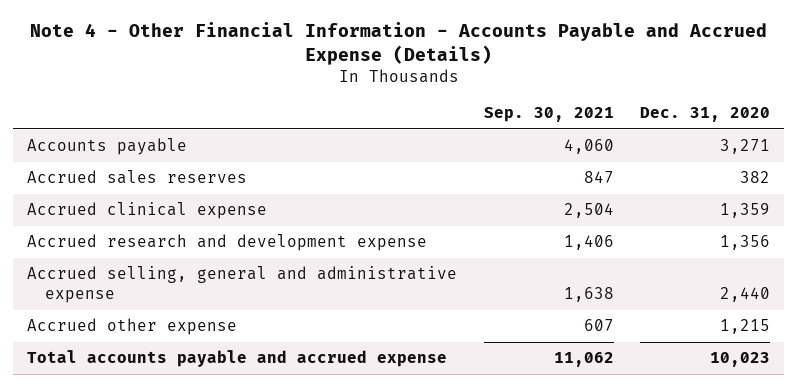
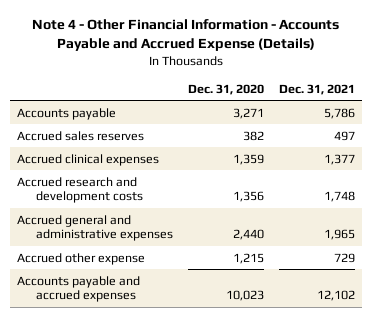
[483,107,614,123] Sep. 30, 2021 -> none
none -> [278,83,355,95] Dec. 31, 2021
[26,202,267,220] Accrued clinical expense -> [17,153,160,166] Accrued clinical expenses
[26,234,427,252] Accrued research and development expense -> [17,176,143,204] Accrued research and development costs
[26,266,457,304] Accrued selling, general and administrative expense -> [17,214,173,242] Accrued general and administrative expenses
[26,350,447,368] Total accounts payable and accrued expense -> [17,275,141,303] Accounts payable and accrued expenses

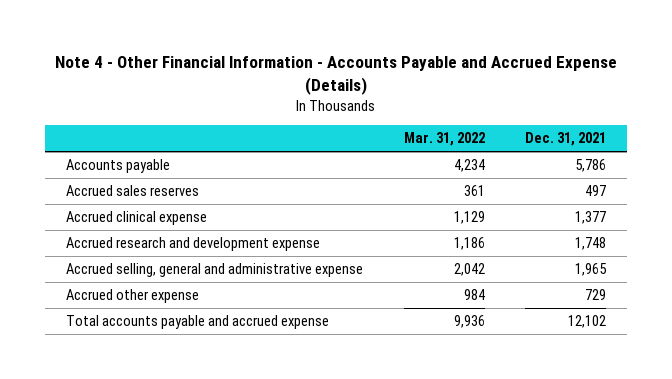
[187,83,264,95] Dec. 31, 2020 -> none
none -> [403,132,485,147] Mar. 31, 2022
[17,153,160,166] Accrued clinical expenses -> [65,211,207,226] Accrued clinical expense
[17,176,143,204] Accrued research and development costs -> [65,237,320,252] Accrued research and development expense
[17,214,173,242] Accrued general and administrative expenses -> [65,263,363,278] Accrued selling, general and administrative expense
[17,275,141,303] Accounts payable and accrued expenses -> [65,315,329,330] Total accounts payable and accrued expense

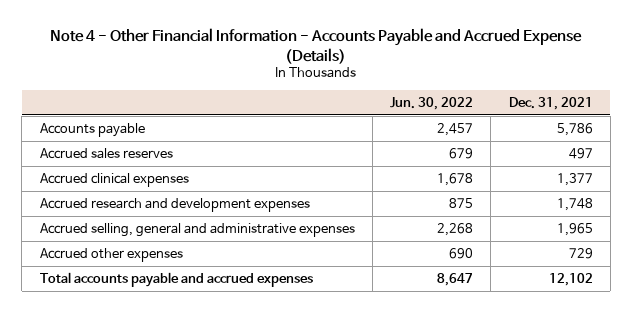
[403,132,485,147] Mar. 31, 2022 -> none
none -> [390,96,474,110] Jun. 30, 2022
[65,211,207,226] Accrued clinical expense -> [39,173,189,188] Accrued clinical expenses
[65,237,320,252] Accrued research and development expense -> [39,198,310,213] Accrued research and development expenses
[65,263,363,278] Accrued selling, general and administrative expense -> [39,223,355,238] Accrued selling, general and administrative expenses
[65,289,199,304] Accrued other expense -> [39,248,183,263] Accrued other expenses
[65,315,329,330] Total accounts payable and accrued expense -> [39,272,313,288] Total accounts payable and accrued expenses

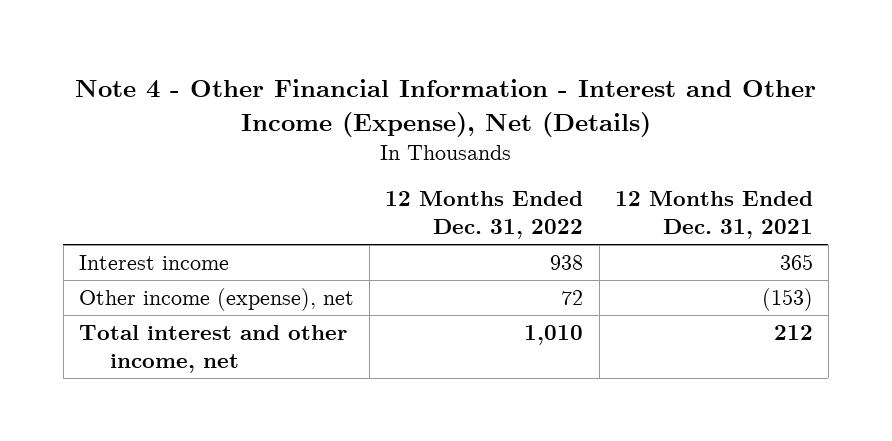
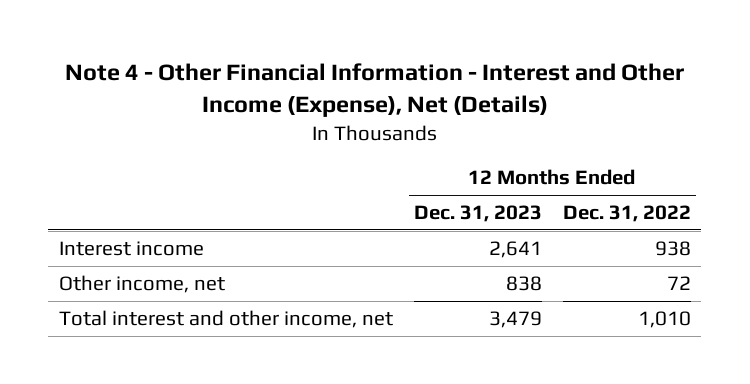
[614,191,813,240] 12 Months Ended Dec. 31, 2021 -> none
none -> [413,205,542,223] Dec. 31, 2023
[78,287,354,311] Other income (expense), net -> [58,275,225,294] Other income, net

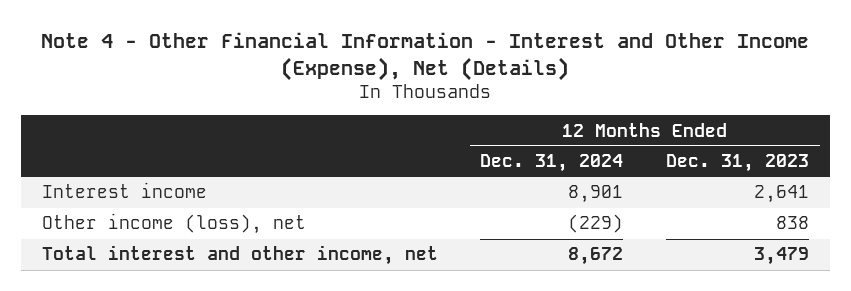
[562,205,691,223] Dec. 31, 2022 -> none
none -> [480,154,624,173] Dec. 31, 2024
[58,275,225,294] Other income, net -> [41,213,306,235] Other income (loss), net

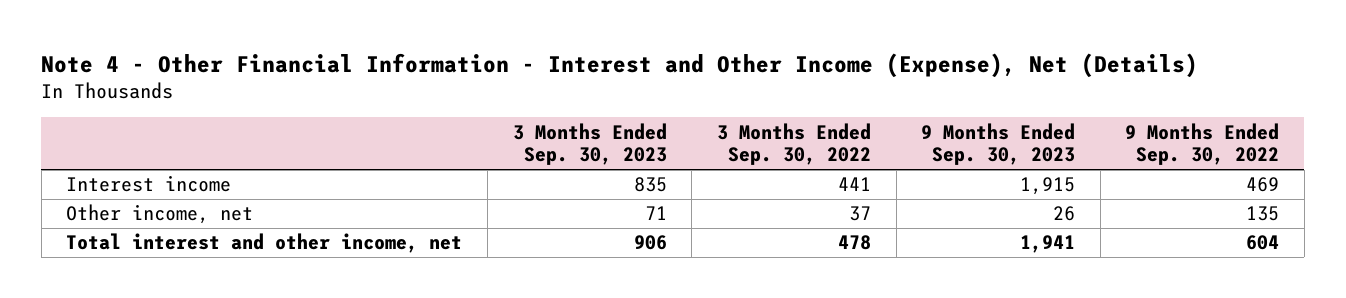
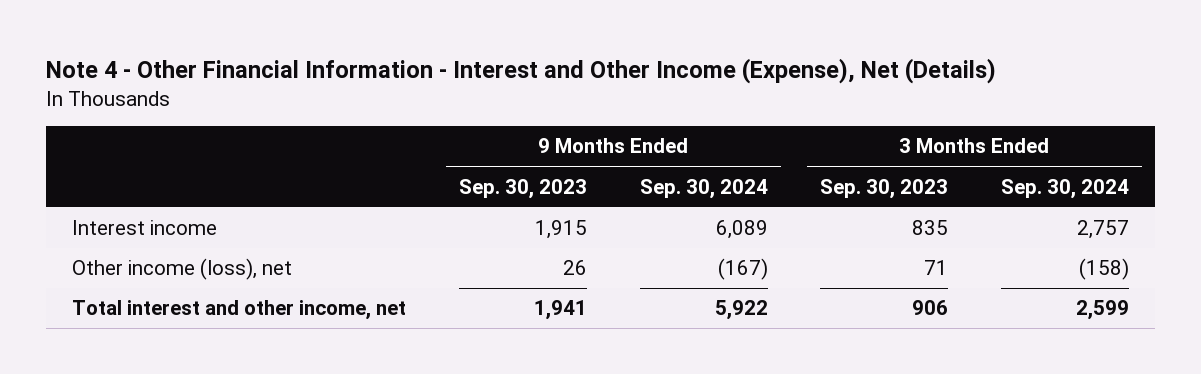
[716,122,871,166] 3 Months Ended Sep. 30, 2022 -> none
[1125,122,1280,166] 9 Months Ended Sep. 30, 2022 -> none
none -> [639,178,768,199] Sep. 30, 2024
none -> [1000,178,1129,199] Sep. 30, 2024
[66,204,254,225] Other income, net -> [72,258,293,281] Other income (loss), net

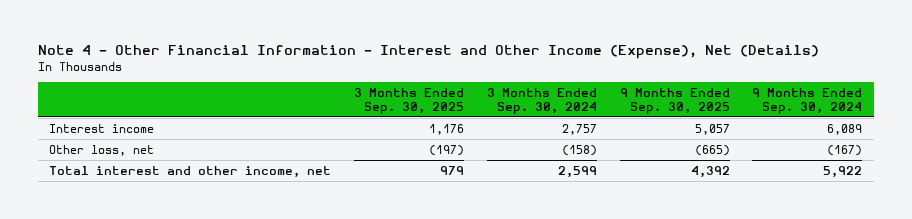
[458,178,587,199] Sep. 30, 2023 -> none
[820,178,949,199] Sep. 30, 2023 -> none
none -> [354,87,465,114] 3 Months Ended Sep. 30, 2025
none -> [619,87,730,114] 9 Months Ended Sep. 30, 2025
[72,258,293,281] Other income (loss), net -> [49,144,155,156] Other loss, net

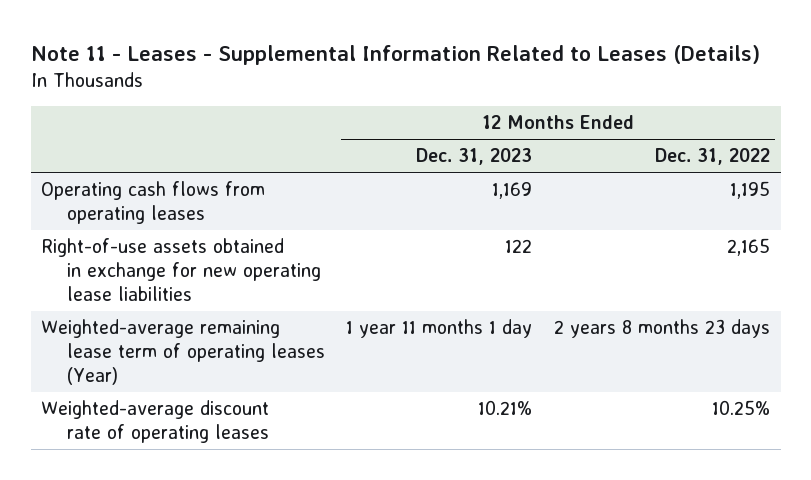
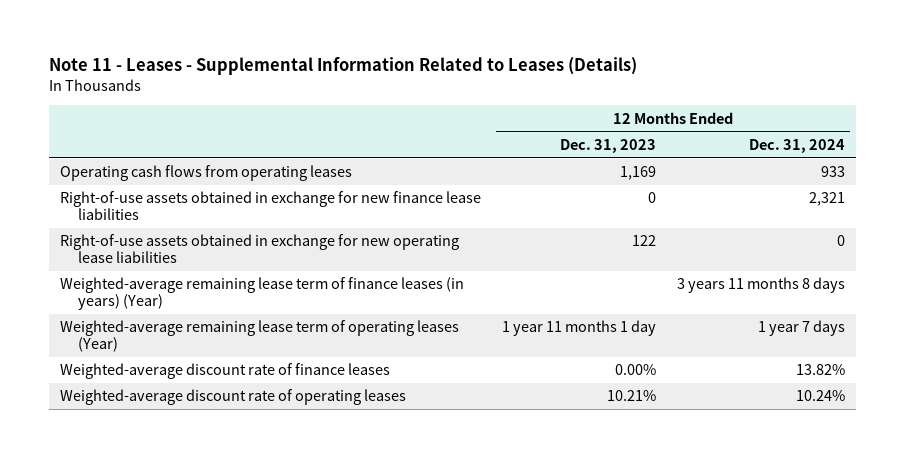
[654,148,770,166] Dec. 31, 2022 -> none
none -> [749,138,846,153] Dec. 31, 2024
none -> [59,191,481,221] Right-of-use assets obtained in exchange for new finance lease liabilities
none -> [59,277,464,311] Weighted-average remaining lease term of finance leases (in years) (Year)
none -> [59,363,390,380] Weighted-average discount rate of finance leases

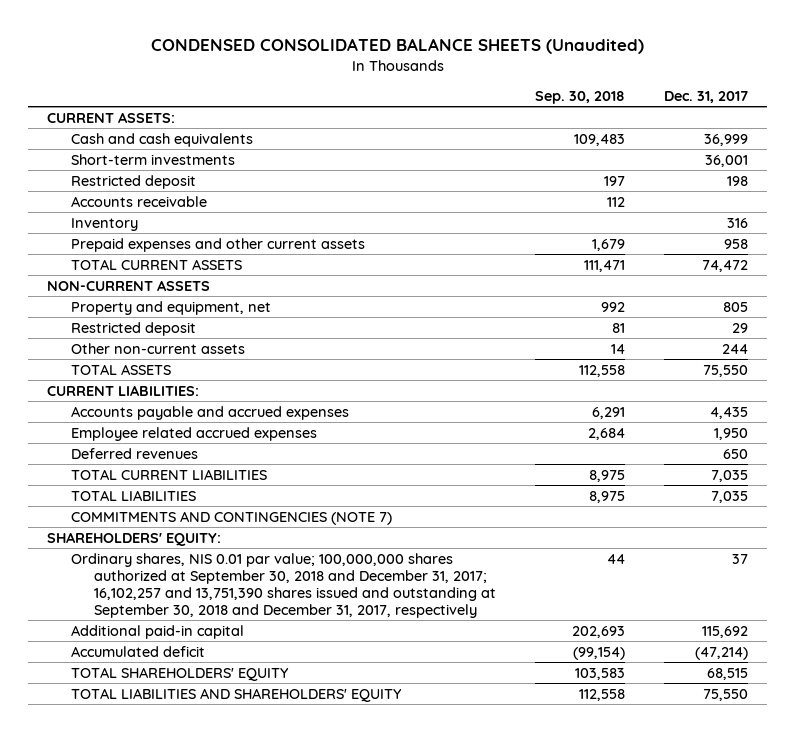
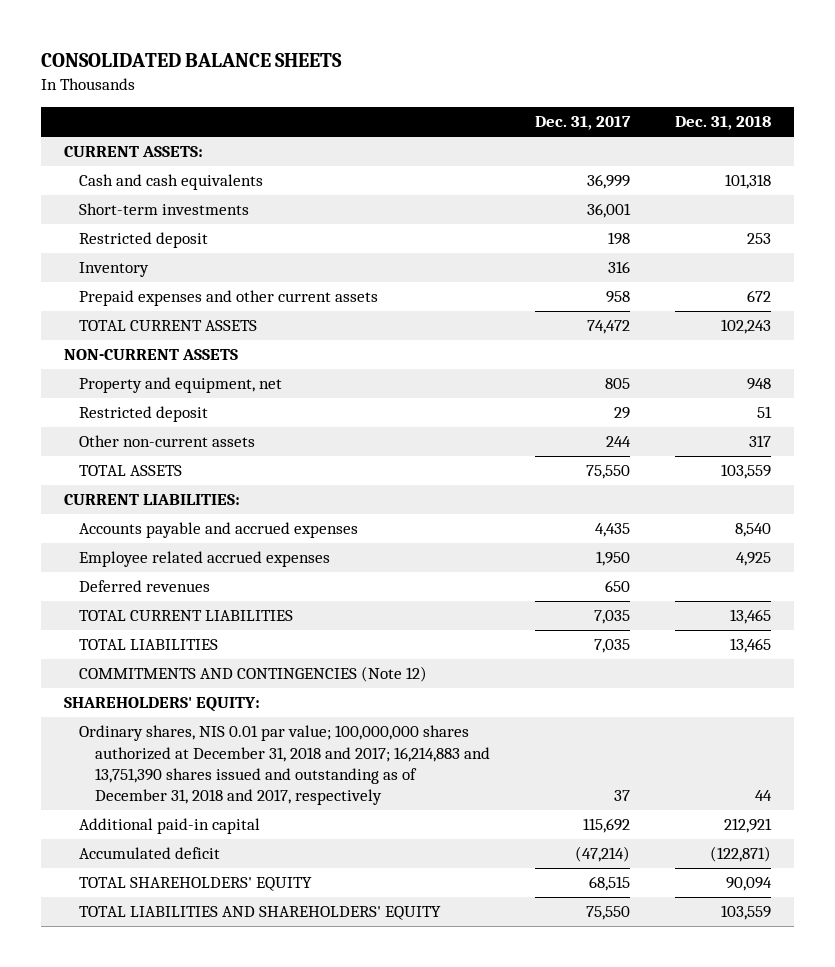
[150,37,644,54] CONDENSED CONSOLIDATED BALANCE SHEETS (Unaudited) -> [40,53,342,68] CONSOLIDATED BALANCE SHEETS
[535,90,626,104] Sep. 30, 2018 -> none
none -> [675,116,772,131] Dec. 31, 2018
[70,195,207,207] Accounts receivable -> none
[70,510,392,525] COMMITMENTS AND CONTINGENCIES (NOTE 7) -> [79,666,428,683] COMMITMENTS AND CONTINGENCIES (Note 12)
[70,552,497,618] Ordinary shares, NIS 0.01 par value; 100,000,000 shares authorized at September 30, 2018 and December 31, 2017; 16,102,257 and 13,751,390 shares issued and outstanding at September 30, 2018 and December 31, 2017, respectively -> [79,725,490,805] Ordinary shares, NIS 0.01 par value; 100,000,000 shares authorized at December 31, 2018 and 2017; 16,214,883 and 13,751,390 shares issued and outstanding as of December 31, 2018 and 2017, respectively

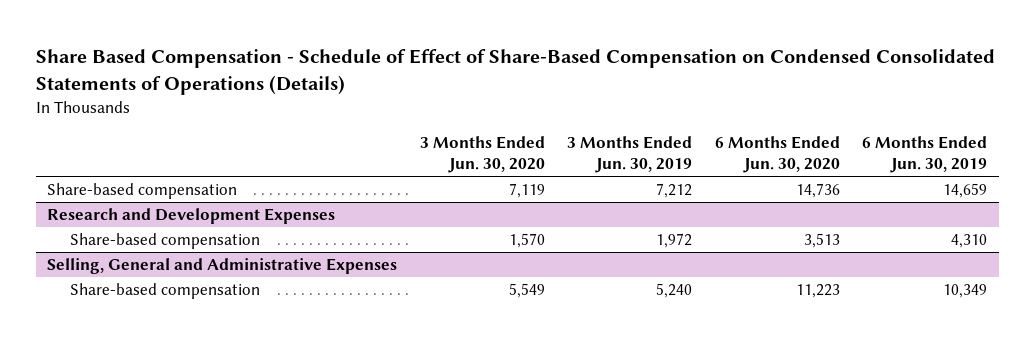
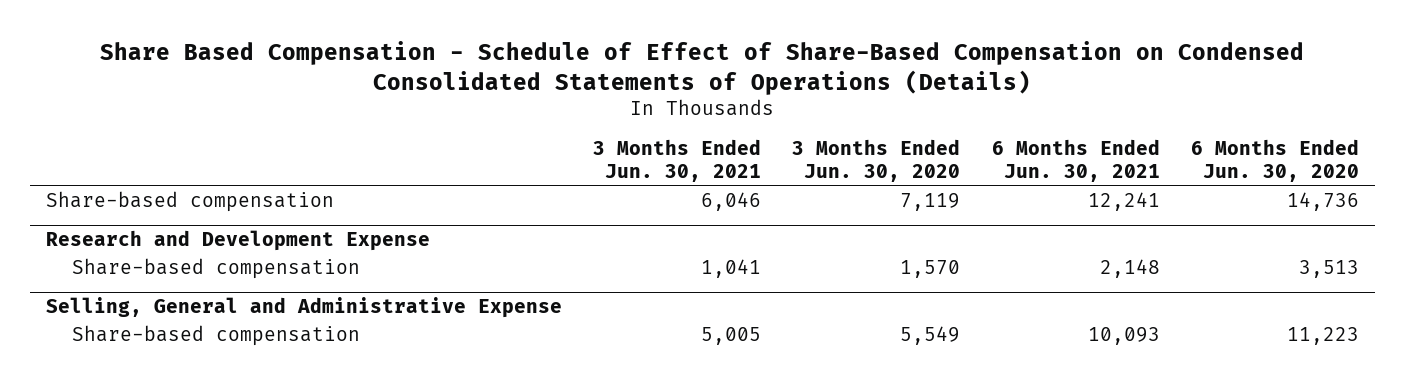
[567,136,693,174] 3 Months Ended Jun. 30, 2019 -> none
[862,136,988,174] 6 Months Ended Jun. 30, 2019 -> none
none -> [593,139,762,182] 3 Months Ended Jun. 30, 2021
none -> [991,139,1160,182] 6 Months Ended Jun. 30, 2021
[47,208,336,225] Research and Development Expenses -> [45,229,430,251] Research and Development Expense
[47,258,398,275] Selling, General and Administrative Expenses -> [45,296,562,318] Selling, General and Administrative Expense

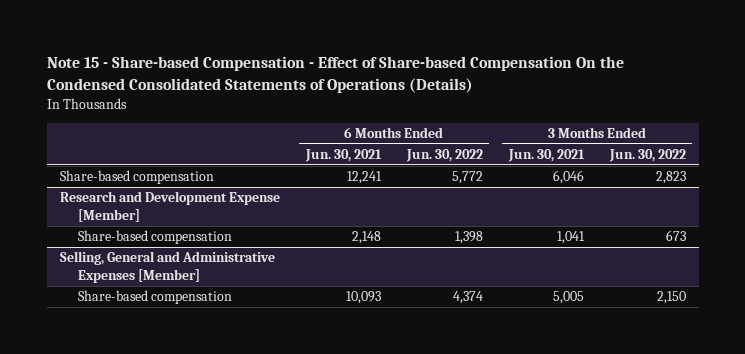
[100,40,1305,95] Share Based Compensation - Schedule of Effect of Share-Based Compensation on Condensed Consolidated Statements of Operations (Details) -> [46,56,624,93] Note 15 - Share-based Compensation - Effect of Share-based Compensation On the Condensed Consolidated Statements of Operations (Details)
[792,139,961,182] 3 Months Ended Jun. 30, 2020 -> none
[1191,139,1360,182] 6 Months Ended Jun. 30, 2020 -> none
none -> [405,148,483,162] Jun. 30, 2022
none -> [608,148,686,162] Jun. 30, 2022
[45,229,430,251] Research and Development Expense -> [59,191,280,222] Research and Development Expense [Member]
[45,296,562,318] Selling, General and Administrative Expense -> [59,251,275,283] Selling, General and Administrative Expenses [Member]

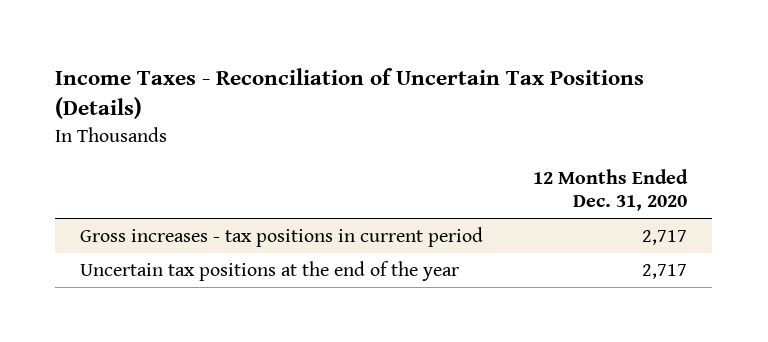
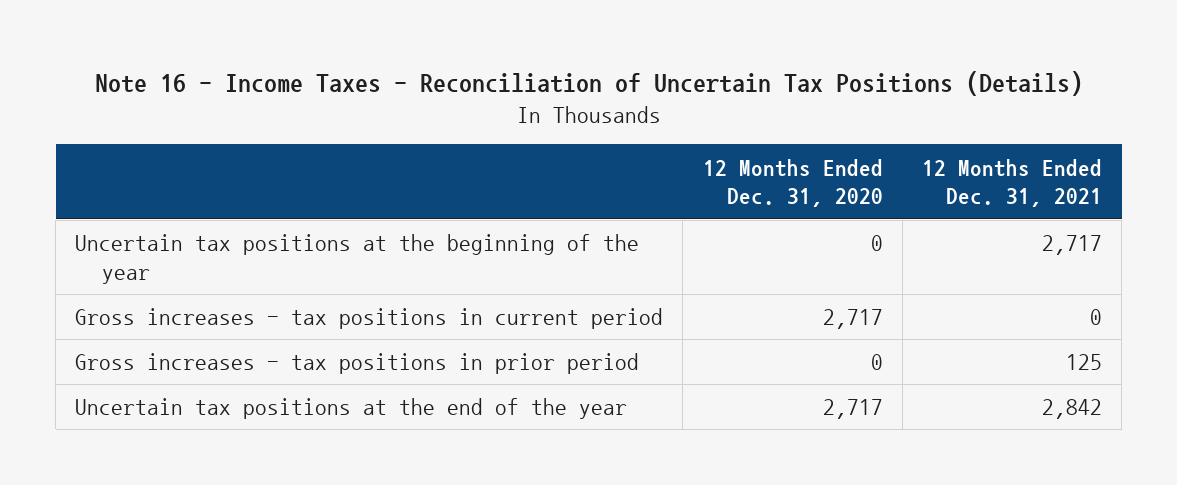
[55,68,645,120] Income Taxes - Reconciliation of Uncertain Tax Positions (Details) -> [94,70,1083,96] Note 16 - Income Taxes - Reconciliation of Uncertain Tax Positions (Details)
none -> [921,158,1102,208] 12 Months Ended Dec. 31, 2021
none -> [75,234,640,284] Uncertain tax positions at the beginning of the year
none -> [75,353,640,375] Gross increases - tax positions in prior period

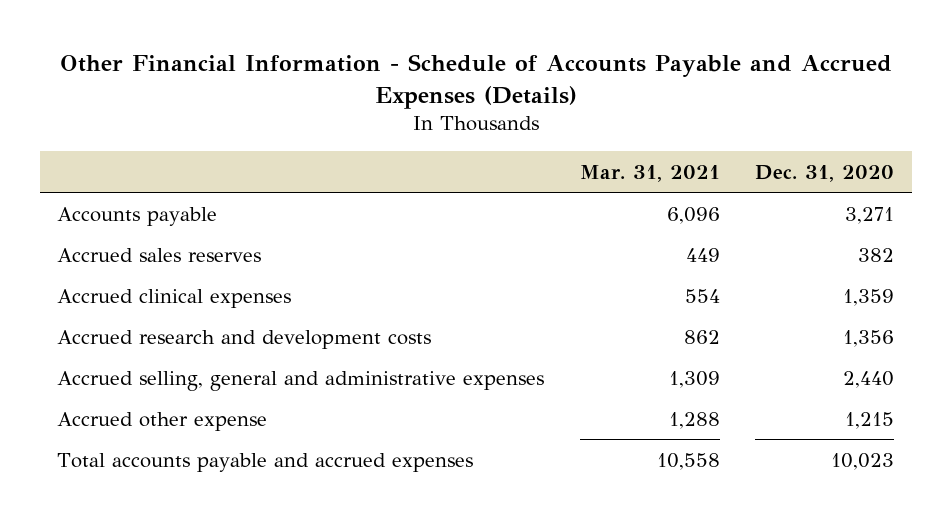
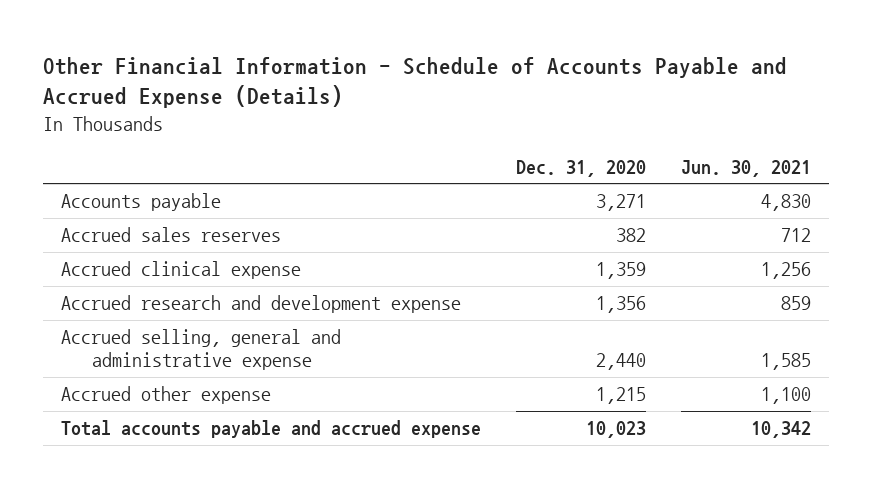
[59,54,892,109] Other Financial Information - Schedule of Accounts Payable and Accrued Expenses (Details) -> [42,57,787,109] Other Financial Information - Schedule of Accounts Payable and Accrued Expense (Details)
[579,164,720,182] Mar. 31, 2021 -> none
none -> [681,159,812,177] Jun. 30, 2021
[57,288,292,308] Accrued clinical expenses -> [60,261,301,280] Accrued clinical expense
[57,329,432,349] Accrued research and development costs -> [60,295,461,314] Accrued research and development expense
[57,370,545,391] Accrued selling, general and administrative expenses -> [60,329,341,370] Accrued selling, general and administrative expense
[57,452,474,472] Total accounts payable and accrued expenses -> [60,420,481,439] Total accounts payable and accrued expense

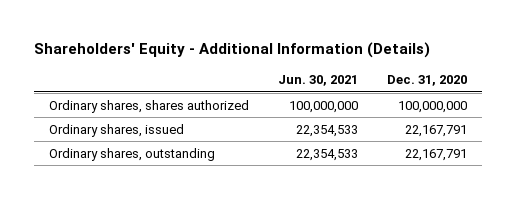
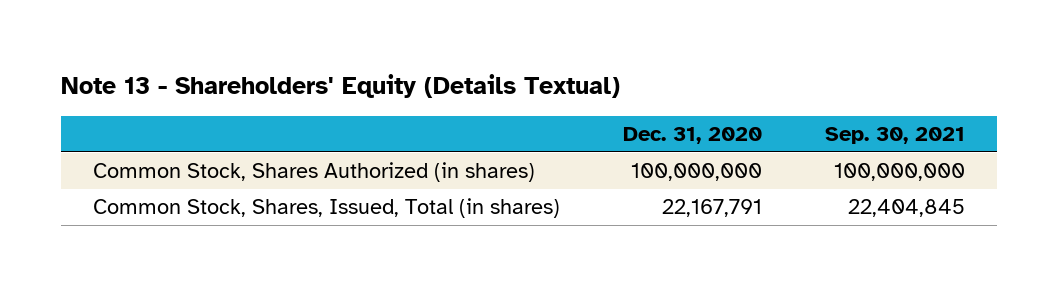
[34,42,431,59] Shareholders' Equity - Additional Information (Details) -> [61,74,621,99] Note 13 - Shareholders' Equity (Details Textual)
[277,75,358,87] Jun. 30, 2021 -> none
none -> [825,127,966,145] Sep. 30, 2021
[48,147,215,161] Ordinary shares, outstanding -> none
[48,99,249,113] Ordinary shares, shares authorized -> [92,162,535,183] Common Stock, Shares Authorized (in shares)
[48,123,184,137] Ordinary shares, issued -> [92,198,560,219] Common Stock, Shares, Issued, Total (in shares)

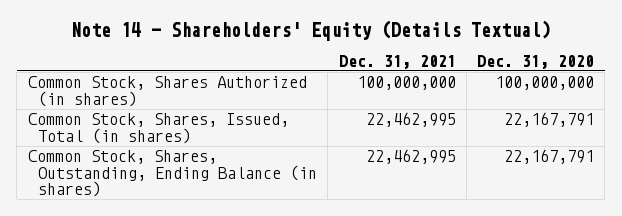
[61,74,621,99] Note 13 - Shareholders' Equity (Details Textual) -> [70,20,551,42] Note 14 - Shareholders' Equity (Details Textual)
[825,127,966,145] Sep. 30, 2021 -> none
none -> [338,54,456,69] Dec. 31, 2021
none -> [27,150,317,198] Common Stock, Shares, Outstanding, Ending Balance (in shares)

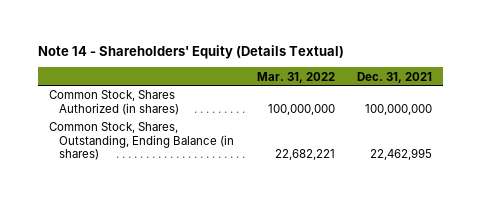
[477,54,595,69] Dec. 31, 2020 -> none
none -> [256,71,335,83] Mar. 31, 2022
[27,113,289,144] Common Stock, Shares, Issued, Total (in shares) -> none

